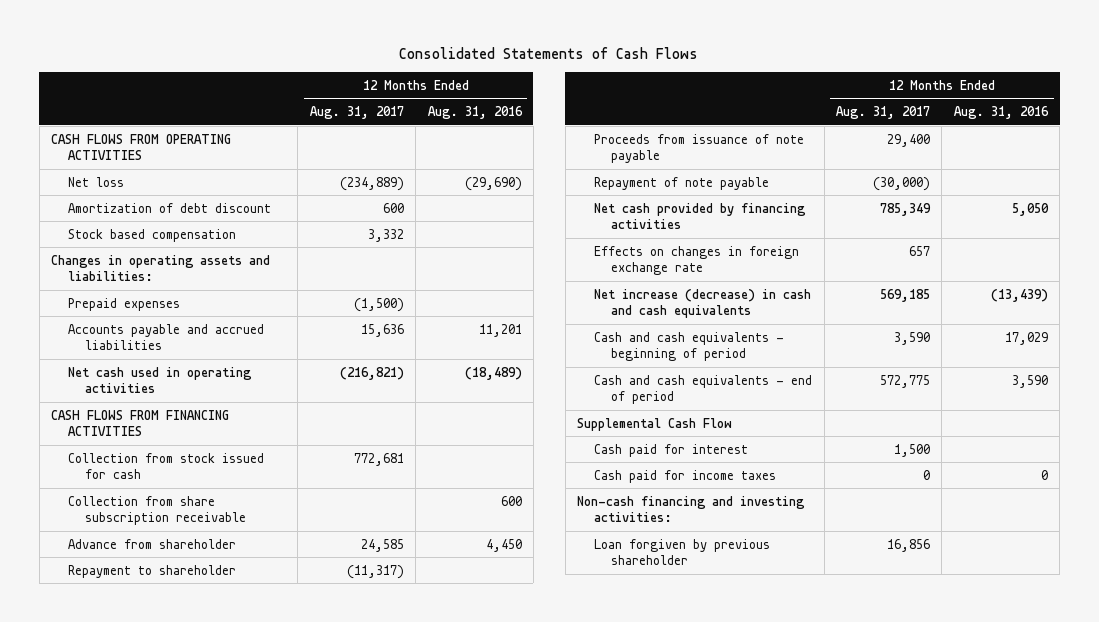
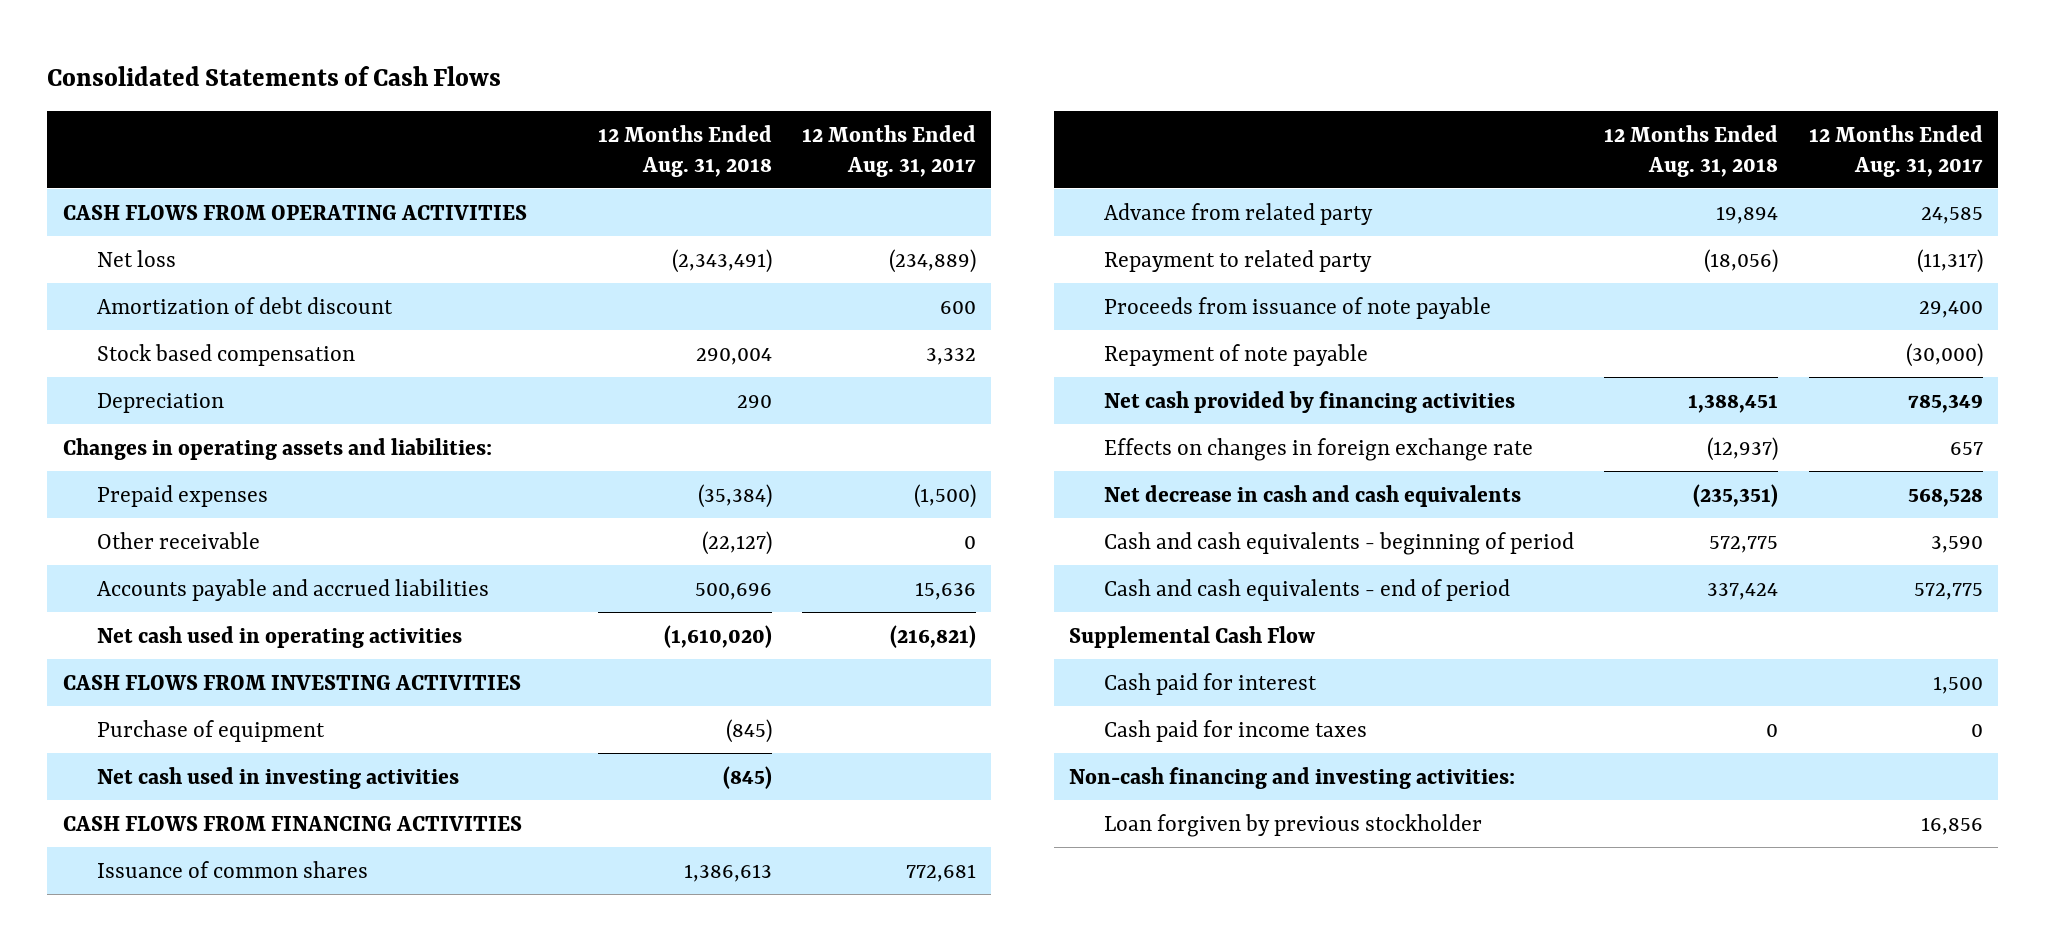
[427,106,523,120] Aug. 31, 2016 -> none
none -> [597,124,772,177] 12 Months Ended Aug. 31, 2018
none -> [97,392,225,413] Depreciation
none -> [97,531,261,549] Other receivable
none -> [62,674,521,690] CASH FLOWS FROM INVESTING ACTIVITIES
none -> [97,719,326,742] Purchase of equipment
none -> [97,766,460,789] Net cash used in investing activities
[68,495,247,525] Collection from share subscription receivable -> none
[68,452,265,479] Collection from stock issued for cash -> [97,860,369,878] Issuance of common shares
[68,538,237,549] Advance from shareholder -> [1103,202,1373,225] Advance from related party
[68,564,237,578] Repayment to shareholder -> [1103,249,1372,272] Repayment to related party
[594,288,812,318] Net increase (decrease) in cash and cash equivalents -> [1103,484,1521,507] Net decrease in cash and cash equivalents
[880,288,931,302] 569,185 -> [1907,487,1983,507] 568,528
[594,538,771,565] Loan forgiven by previous shareholder -> [1103,813,1482,837] Loan forgiven by previous stockholder

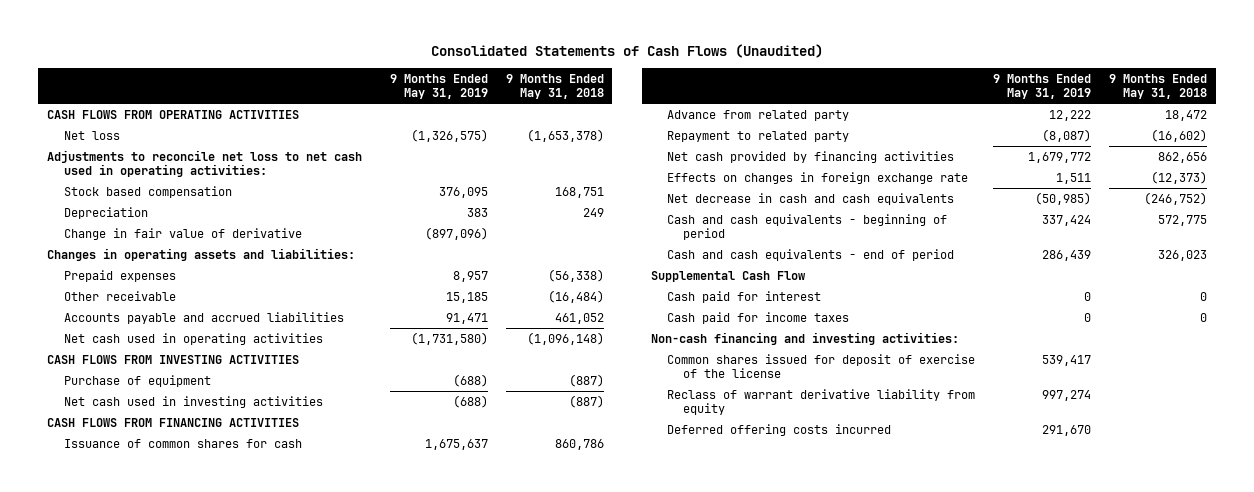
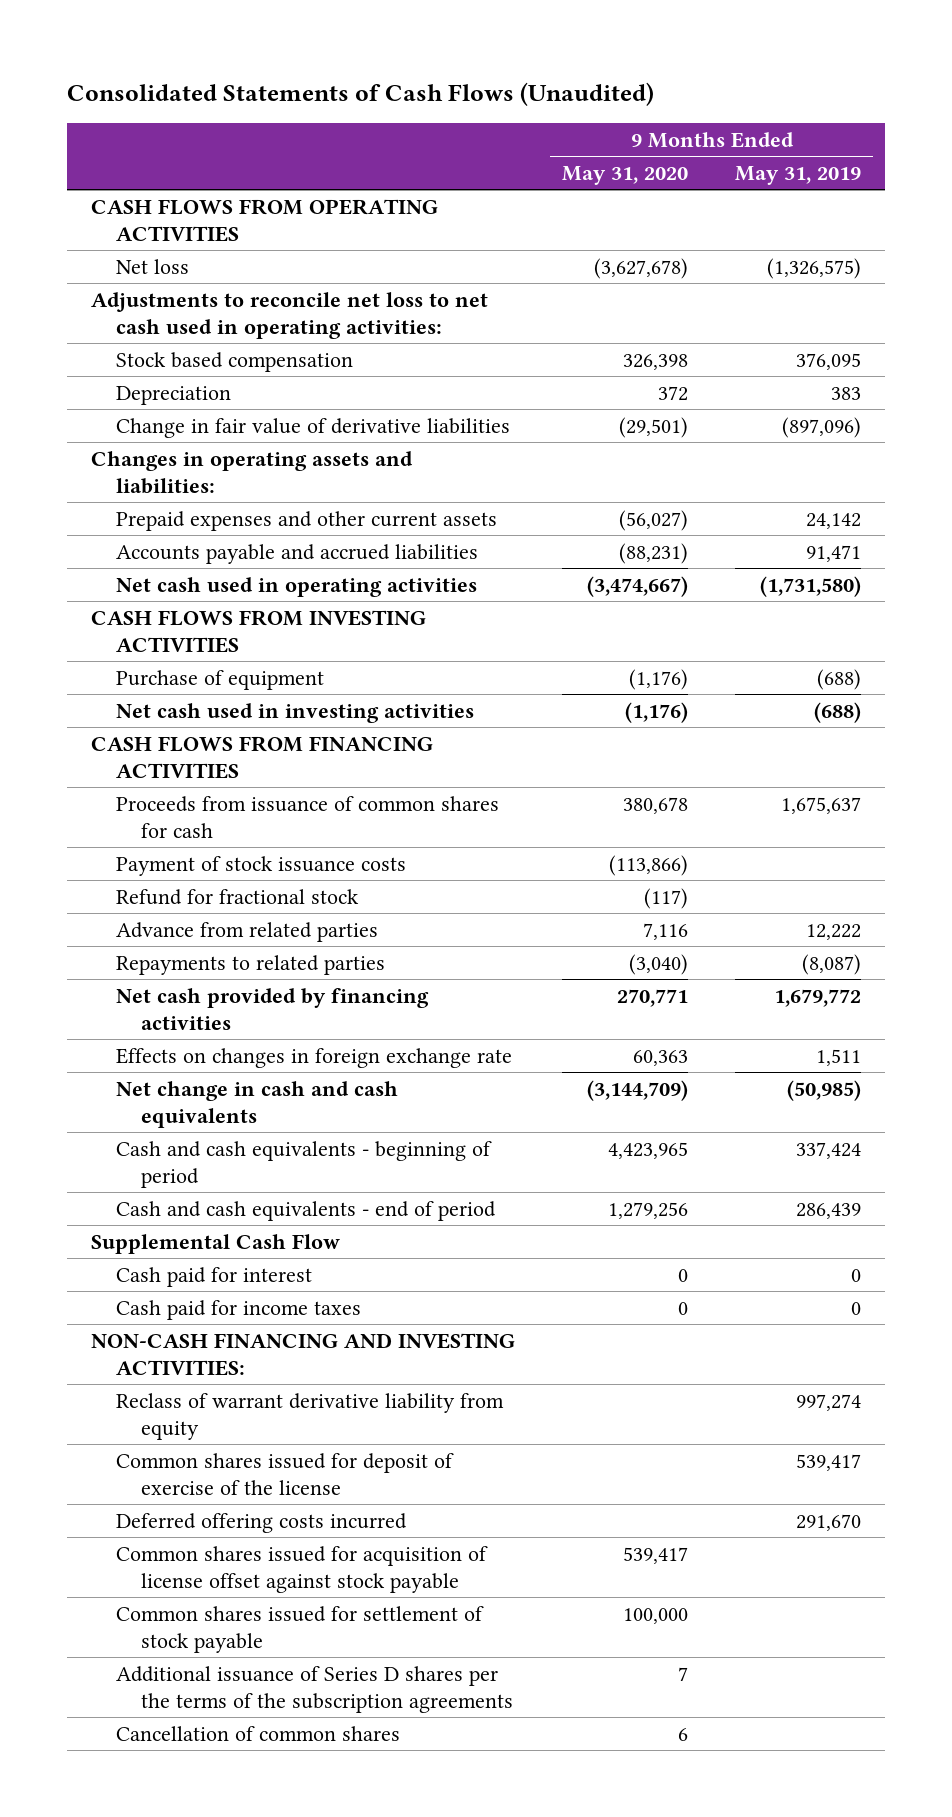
[505,73,604,100] 9 Months Ended May 31, 2018 -> none
none -> [562,165,689,185] May 31, 2020
[63,227,302,240] Change in fair value of derivative -> [115,417,510,438] Change in fair value of derivative liabilities
[63,290,176,301] Other receivable -> none
[63,269,176,282] Prepaid expenses -> [115,510,497,531] Prepaid expenses and other current assets
[452,270,488,282] 8,957 -> [806,512,862,529] 24,142
[63,438,302,448] Issuance of common shares for cash -> [115,795,499,838] Proceeds from issuance of common shares for cash
none -> [115,855,406,876] Payment of stock issuance costs
none -> [115,888,359,905] Refund for fractional stock
[667,109,850,121] Advance from related party -> [115,921,378,942] Advance from related parties
[667,130,850,142] Repayment to related party -> [115,954,385,975] Repayments to related parties
[667,192,955,205] Net decrease in cash and cash equivalents -> [115,1080,398,1128] Net change in cash and cash equivalents
[650,331,959,345] Non-cash financing and investing activities: -> [90,1332,515,1376] NON-CASH FINANCING AND INVESTING ACTIVITIES:
[667,353,976,379] Common shares issued for deposit of exercise of the license -> [115,1452,454,1495] Common shares issued for deposit of exercise of the license
none -> [115,1545,488,1593] Common shares issued for acquisition of license offset against stock payable
none -> [115,1605,484,1653] Common shares issued for settlement of stock payable
none -> [115,1665,513,1713] Additional issuance of Series D shares per the terms of the subscription agreements
none -> [115,1725,400,1741] Cancellation of common shares

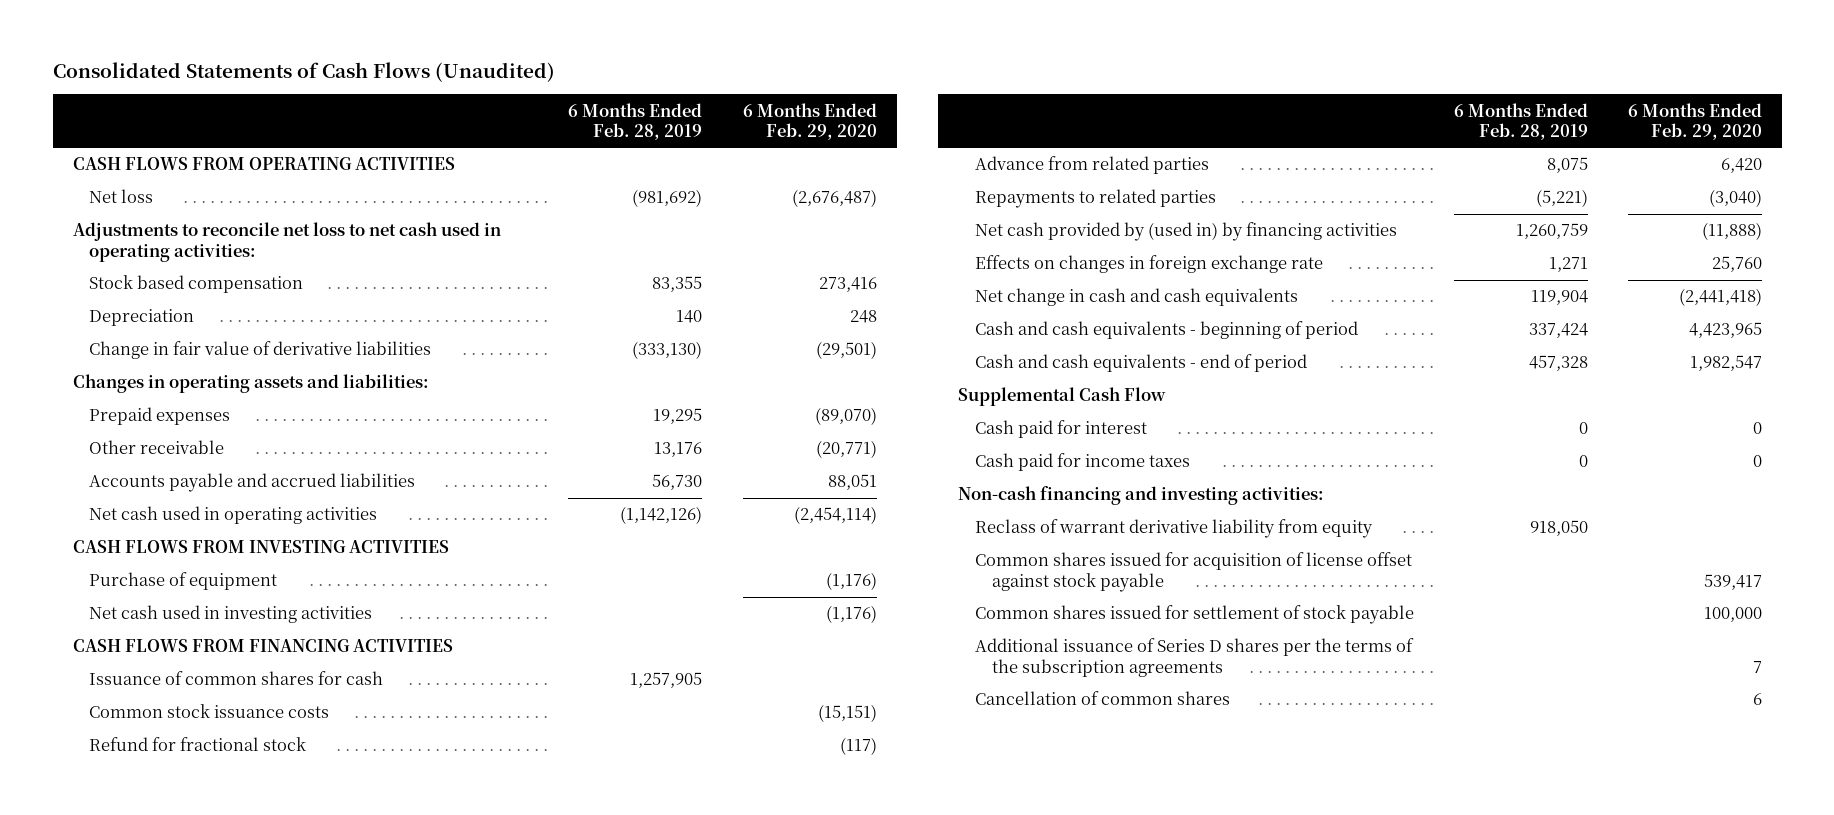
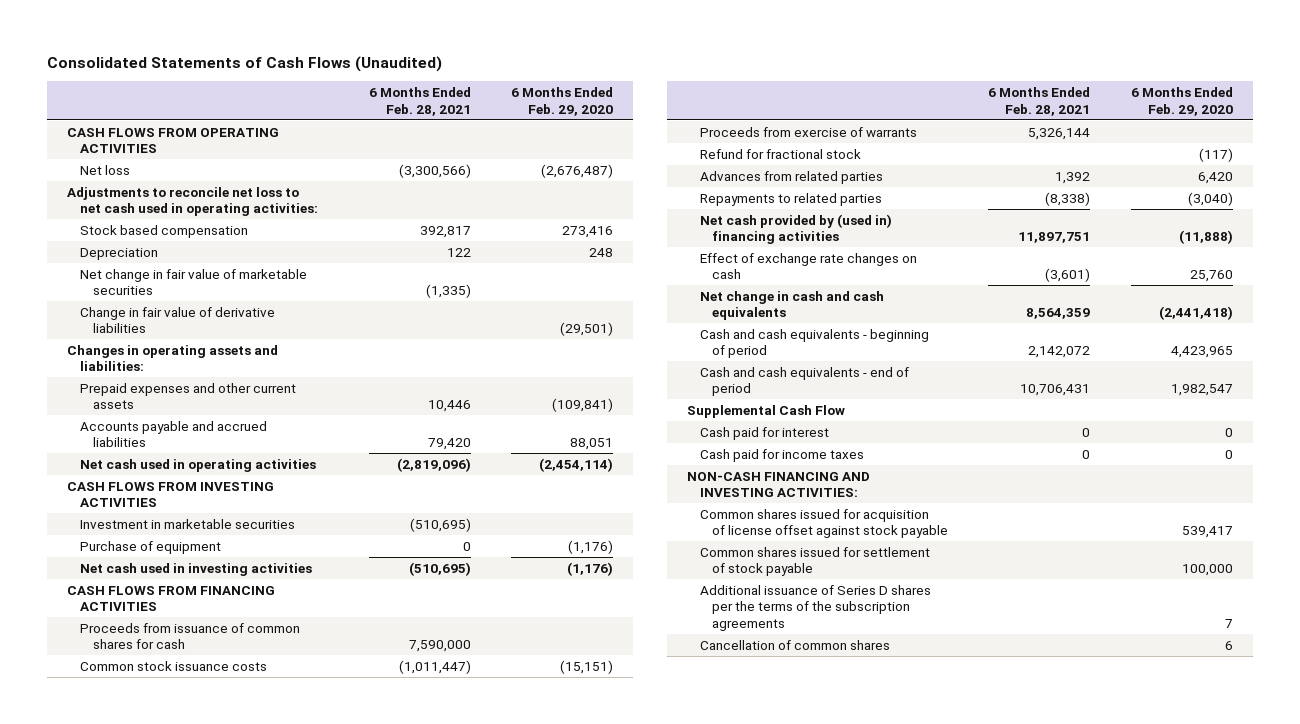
[568,102,703,141] 6 Months Ended Feb. 28, 2019 -> none
none -> [368,87,471,116] 6 Months Ended Feb. 28, 2021
none -> [79,268,307,296] Net change in fair value of marketable securities
[89,407,231,426] Prepaid expenses -> none
[89,440,225,455] Other receivable -> none
none -> [79,382,296,410] Prepaid expenses and other current assets
none -> [79,518,295,529] Investment in marketable securities
[89,671,384,686] Issuance of common shares for cash -> [79,622,300,650] Proceeds from issuance of common shares for cash
none -> [699,126,917,137] Proceeds from exercise of warrants
[974,156,1209,175] Advance from related parties -> [699,170,883,184] Advances from related parties
[974,222,1397,242] Net cash provided by (used in) by financing activities -> [699,213,892,245] Net cash provided by (used in) financing activities
[974,255,1323,274] Effects on changes in foreign exchange rate -> [699,252,917,280] Effect of exchange rate changes on cash
[974,519,1373,539] Reclass of warrant derivative liability from equity -> none
[957,486,1324,506] Non-cash financing and investing activities: -> [686,471,870,498] NON-CASH FINANCING AND INVESTING ACTIVITIES:

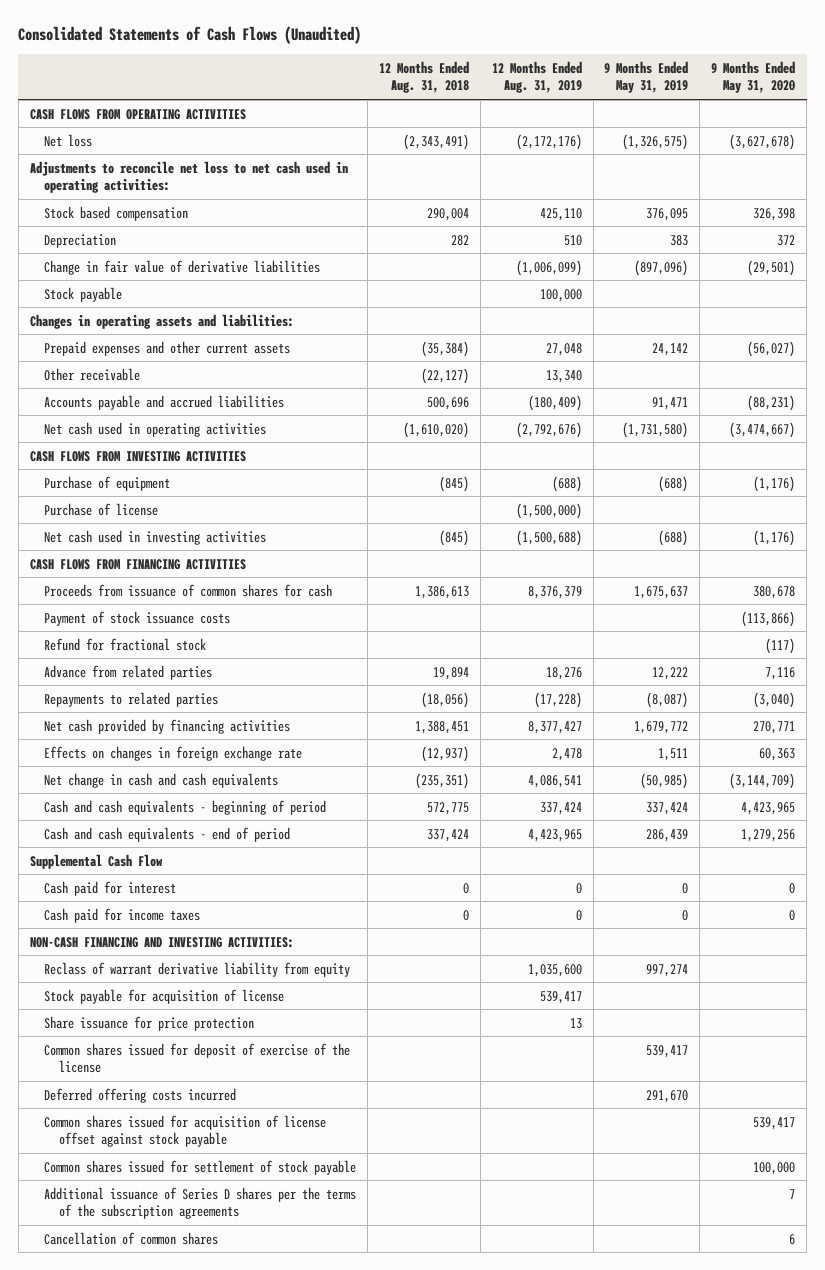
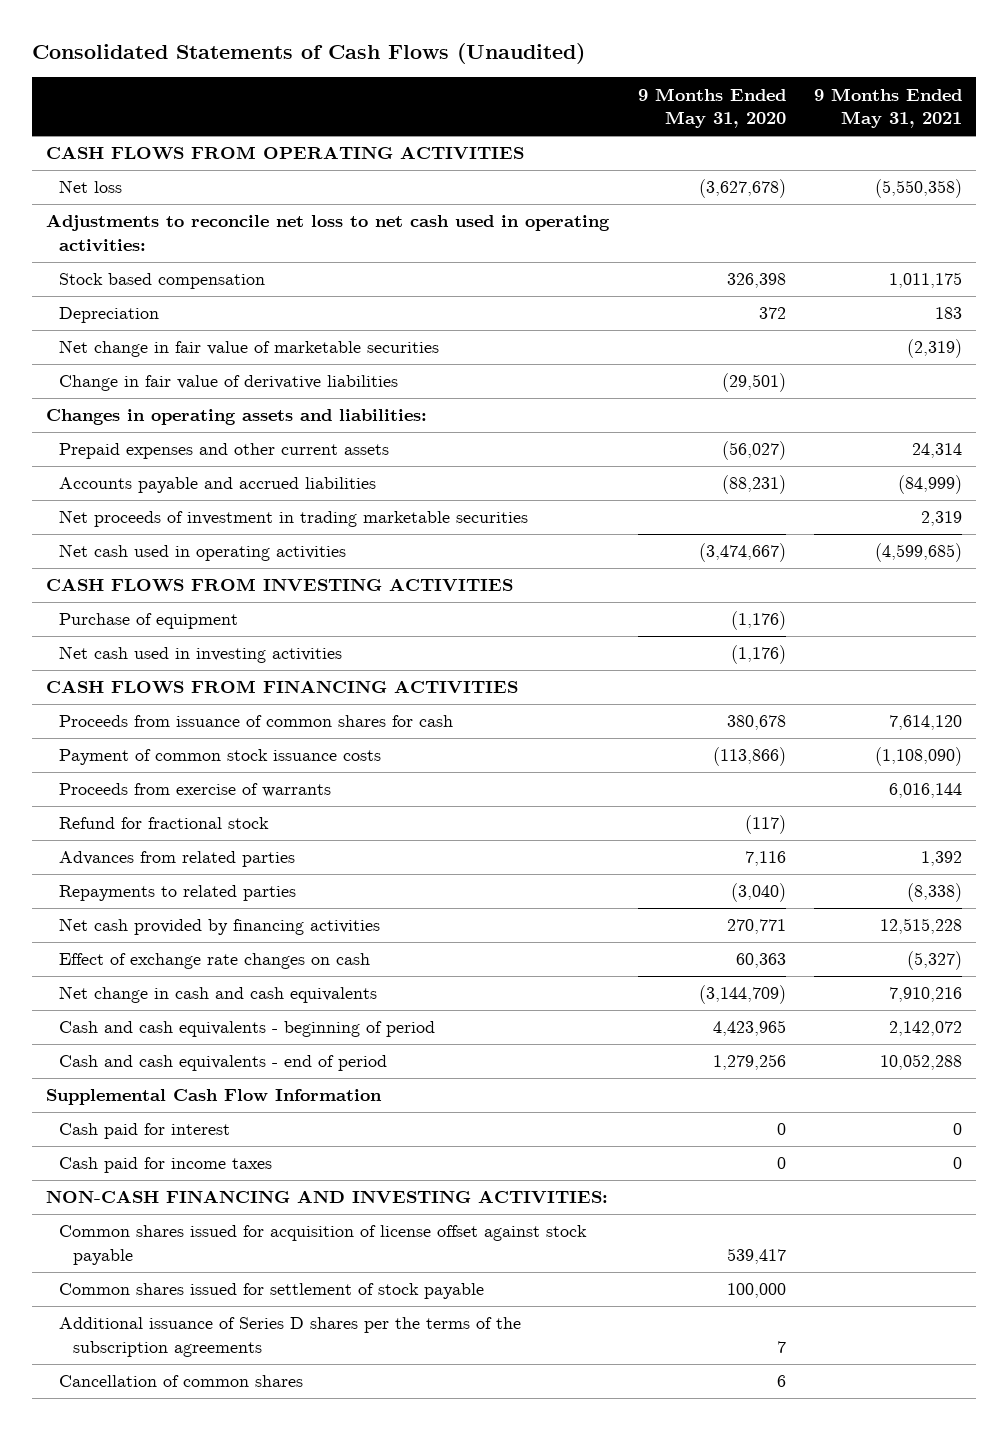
[378,60,469,94] 12 Months Ended Aug. 31, 2018 -> none
[491,60,582,94] 12 Months Ended Aug. 31, 2019 -> none
[604,60,689,94] 9 Months Ended May 31, 2019 -> none
none -> [814,87,963,129] 9 Months Ended May 31, 2021
none -> [59,340,440,358] Net change in fair value of marketable securities
[44,286,123,302] Stock payable -> none
[44,367,141,381] Other receivable -> none
none -> [59,510,529,528] Net proceeds of investment in trading marketable securities
[44,502,159,516] Purchase of license -> none
[44,610,231,626] Payment of stock issuance costs -> [59,749,382,766] Payment of common stock issuance costs
none -> [59,783,332,798] Proceeds from exercise of warrants
[44,664,213,680] Advance from related parties -> [59,851,296,868] Advances from related parties
[44,745,303,761] Effects on changes in foreign exchange rate -> [59,953,371,970] Effect of exchange rate changes on cash
[29,853,163,869] Supplemental Cash Flow -> [45,1089,382,1106] Supplemental Cash Flow Information
[44,961,351,977] Reclass of warrant derivative liability from equity -> none
[44,988,285,1004] Stock payable for acquisition of license -> none
[44,1015,255,1031] Share issuance for price protection -> none
[44,1042,351,1073] Common shares issued for deposit of exercise of the license -> none
[44,1087,237,1103] Deferred offering costs incurred -> none

